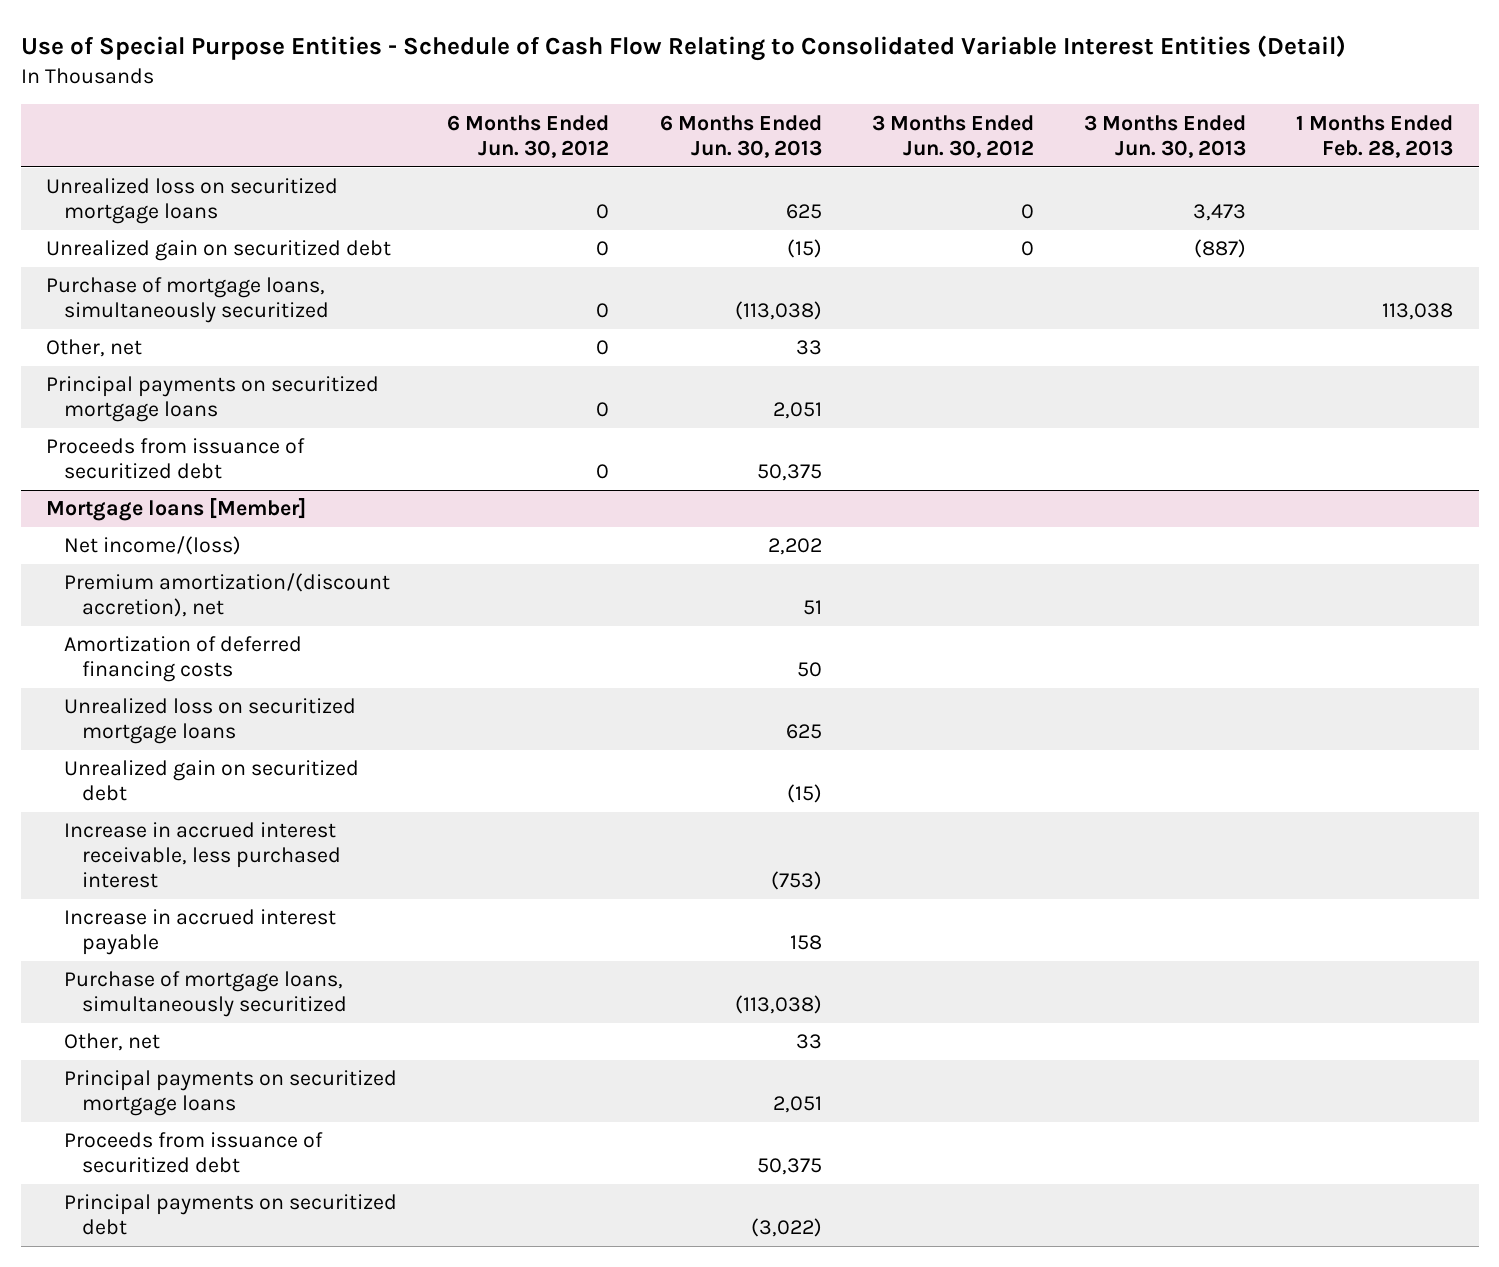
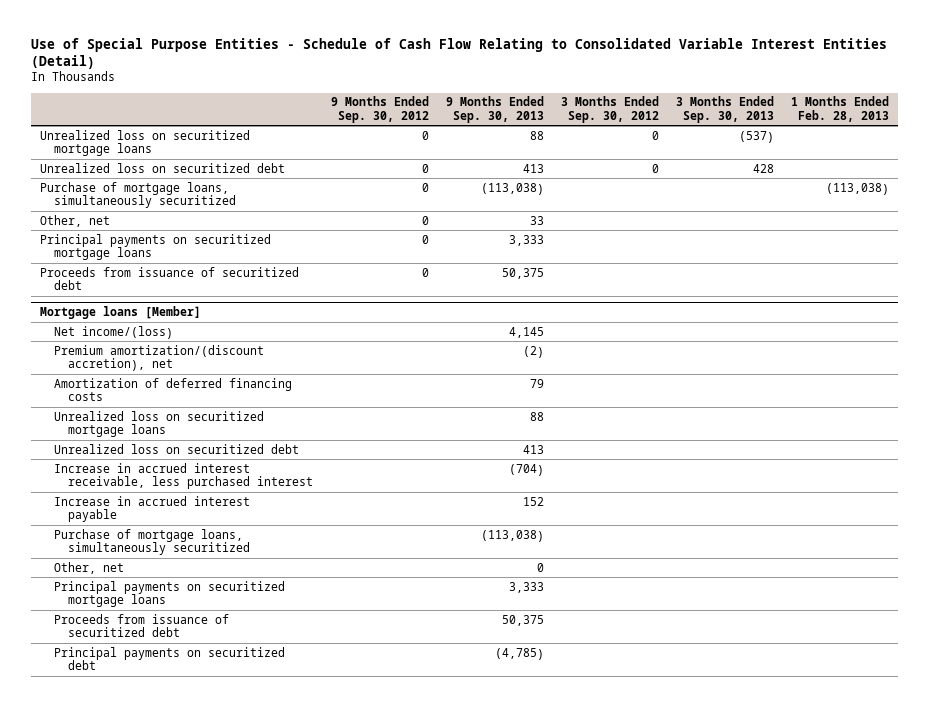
[447,114,610,158] 6 Months Ended Jun. 30, 2012 -> none
[659,114,822,158] 6 Months Ended Jun. 30, 2013 -> none
[871,114,1034,158] 3 Months Ended Jun. 30, 2012 -> none
[1084,114,1247,158] 3 Months Ended Jun. 30, 2013 -> none
none -> [330,96,429,124] 9 Months Ended Sep. 30, 2012
none -> [445,96,544,124] 9 Months Ended Sep. 30, 2013
none -> [560,96,659,124] 3 Months Ended Sep. 30, 2012
none -> [676,96,775,124] 3 Months Ended Sep. 30, 2013
[45,240,391,262] Unrealized gain on securitized debt -> [39,162,285,173] Unrealized loss on securitized debt
[1382,303,1454,321] 113,038 -> [826,182,890,195] (113,038)
[63,760,359,802] Unrealized gain on securitized debt -> [54,443,300,454] Unrealized loss on securitized debt

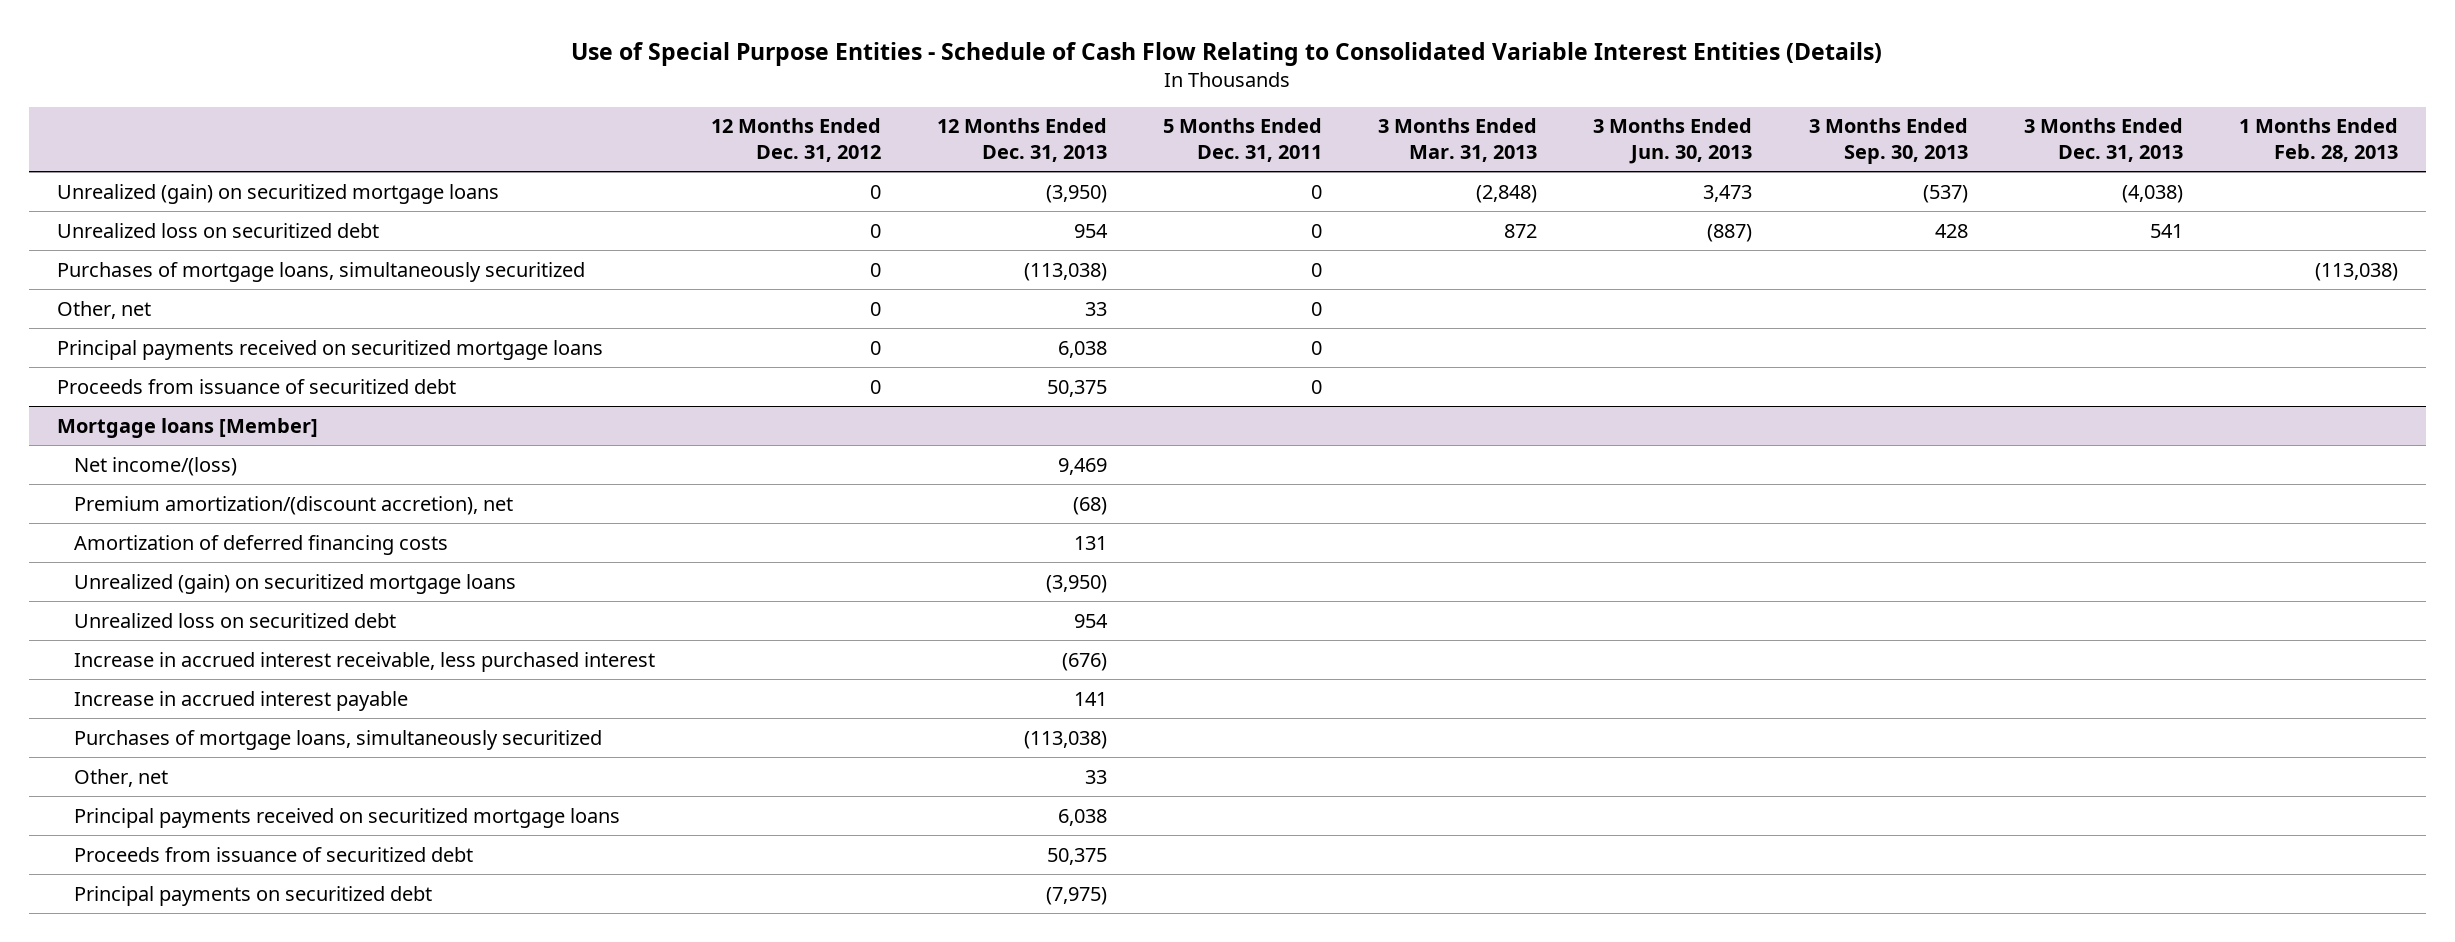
[31,37,888,70] Use of Special Purpose Entities - Schedule of Cash Flow Relating to Consolidated Variable Interest Entities (Detail) -> [571,41,1883,66] Use of Special Purpose Entities - Schedule of Cash Flow Relating to Consolidated Variable Interest Entities (Details)
[330,96,429,124] 9 Months Ended Sep. 30, 2012 -> none
[445,96,544,124] 9 Months Ended Sep. 30, 2013 -> none
[560,96,659,124] 3 Months Ended Sep. 30, 2012 -> none
none -> [710,118,881,162] 12 Months Ended Dec. 31, 2012
none -> [936,118,1107,162] 12 Months Ended Dec. 31, 2013
none -> [1163,118,1323,162] 5 Months Ended Dec. 31, 2011
none -> [1378,118,1538,162] 3 Months Ended Mar. 31, 2013
none -> [1593,118,1753,164] 3 Months Ended Jun. 30, 2013
none -> [2023,118,2183,162] 3 Months Ended Dec. 31, 2013
[39,129,250,157] Unrealized loss on securitized mortgage loans -> [56,183,499,204] Unrealized (gain) on securitized mortgage loans
[39,181,237,209] Purchase of mortgage loans, simultaneously securitized -> [56,261,585,282] Purchases of mortgage loans, simultaneously securitized
[39,233,271,261] Principal payments on securitized mortgage loans -> [56,339,603,360] Principal payments received on securitized mortgage loans
[54,410,265,438] Unrealized loss on securitized mortgage loans -> [73,573,516,594] Unrealized (gain) on securitized mortgage loans
[54,528,251,556] Purchase of mortgage loans, simultaneously securitized -> [73,729,602,750] Purchases of mortgage loans, simultaneously securitized
[54,580,286,608] Principal payments on securitized mortgage loans -> [73,807,620,828] Principal payments received on securitized mortgage loans

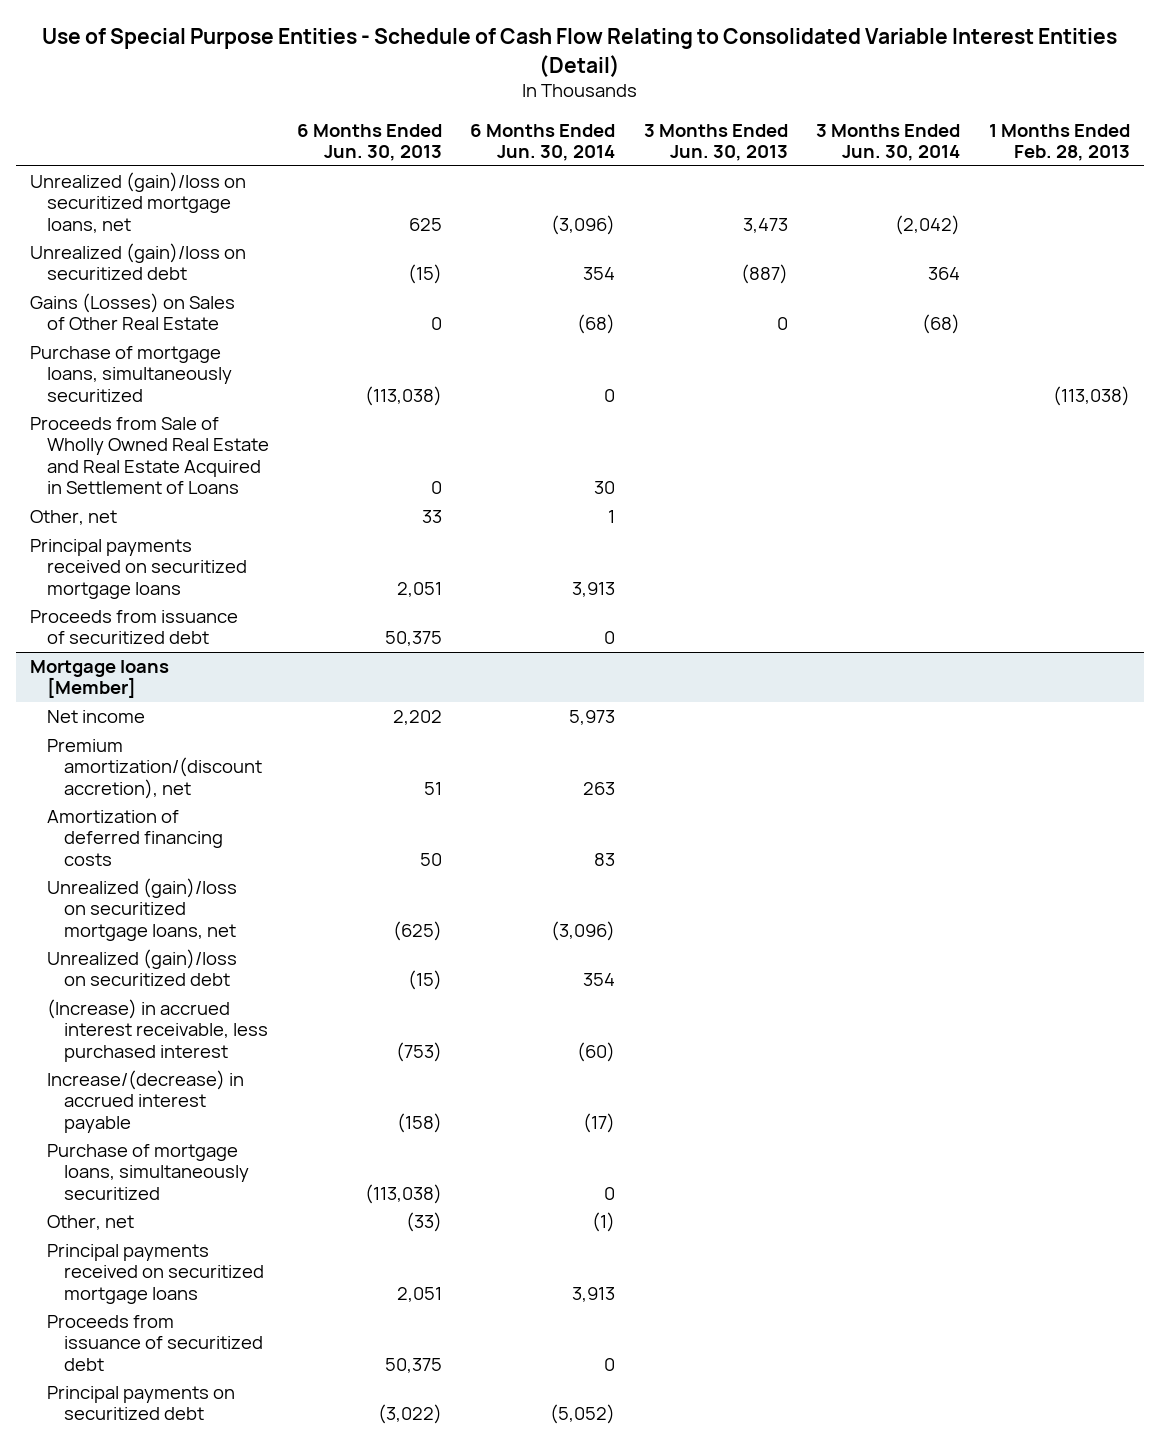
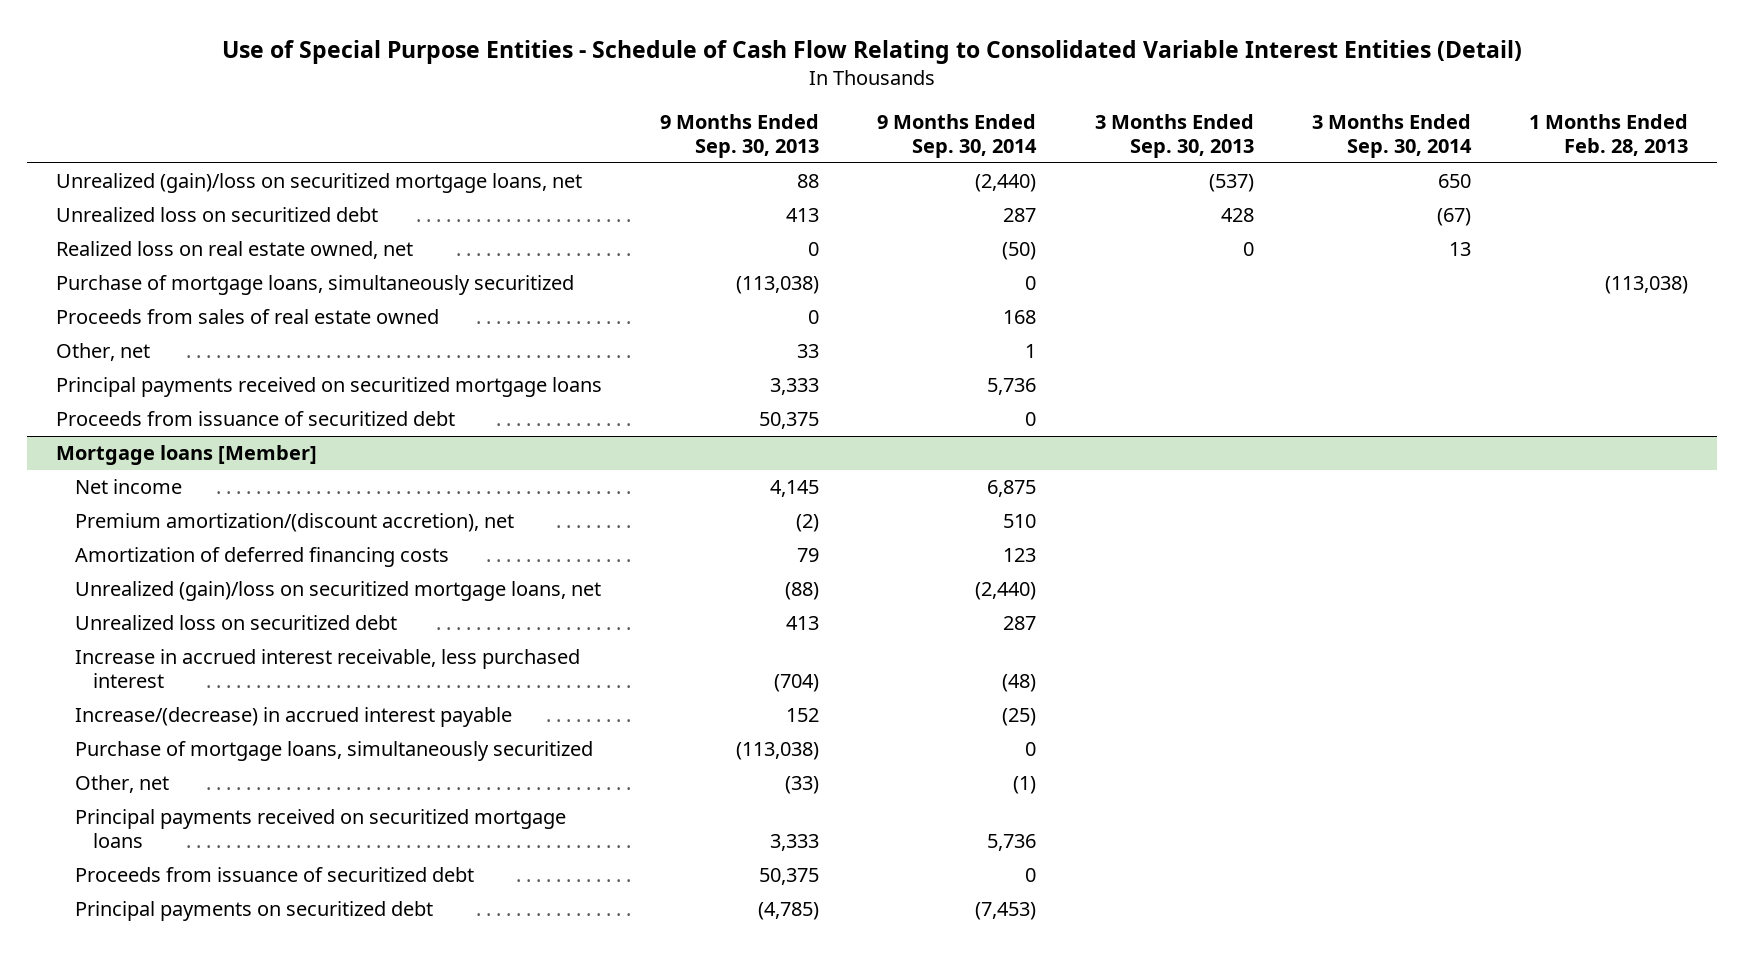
[297,123,443,162] 6 Months Ended Jun. 30, 2013 -> none
[470,123,616,162] 6 Months Ended Jun. 30, 2014 -> none
[643,123,788,162] 3 Months Ended Jun. 30, 2013 -> none
[816,123,961,162] 3 Months Ended Jun. 30, 2014 -> none
none -> [660,113,820,158] 9 Months Ended Sep. 30, 2013
none -> [877,113,1038,158] 9 Months Ended Sep. 30, 2014
none -> [1094,113,1254,158] 3 Months Ended Sep. 30, 2013
none -> [1311,113,1472,158] 3 Months Ended Sep. 30, 2014
[29,243,246,281] Unrealized (gain)/loss on securitized debt -> [56,207,379,223] Unrealized loss on securitized debt
[29,293,235,331] Gains (Losses) on Sales of Other Real Estate -> [56,241,414,260] Realized loss on real estate owned, net
[29,417,269,495] Proceeds from Sale of Wholly Owned Real Estate and Real Estate Acquired in Settlement of Loans -> [56,309,440,325] Proceeds from sales of real estate owned
[46,949,237,987] Unrealized (gain)/loss on securitized debt -> [74,615,397,631] Unrealized loss on securitized debt
[46,999,268,1062] (Increase) in accrued interest receivable, less purchased interest -> [74,649,580,689] Increase in accrued interest receivable, less purchased interest

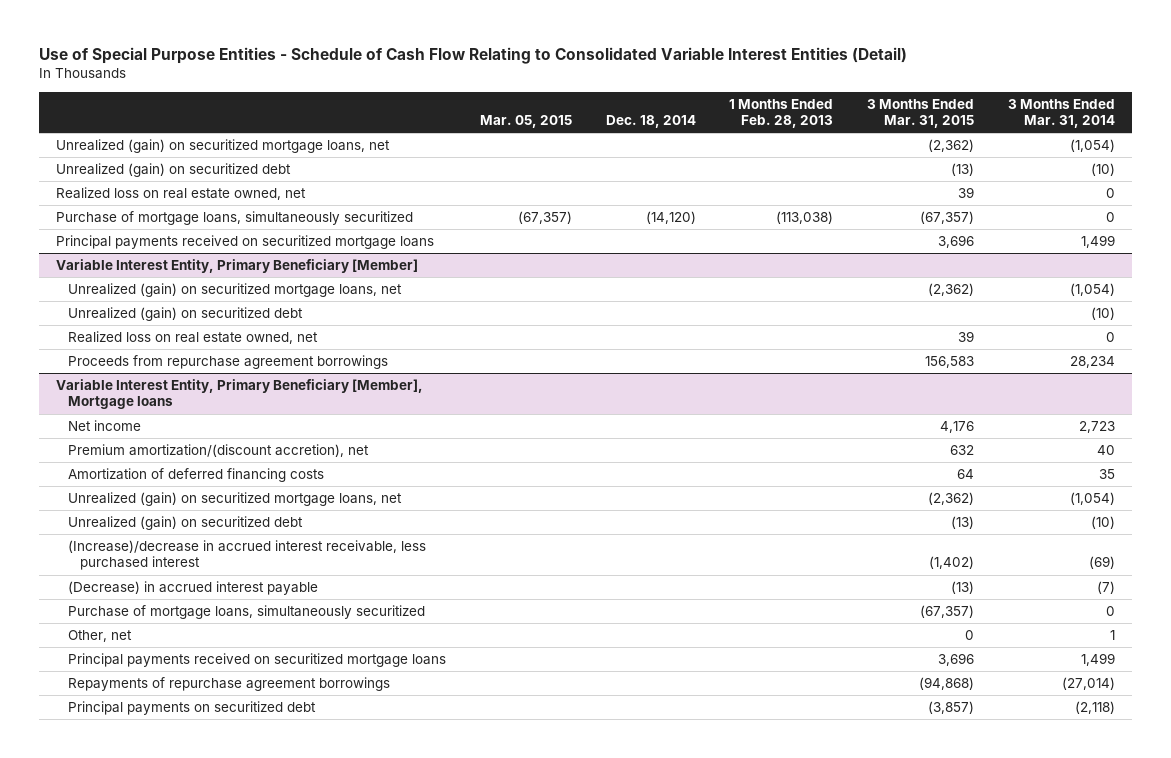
[660,113,820,158] 9 Months Ended Sep. 30, 2013 -> none
[877,113,1038,158] 9 Months Ended Sep. 30, 2014 -> none
[1094,113,1254,158] 3 Months Ended Sep. 30, 2013 -> none
[1311,113,1472,158] 3 Months Ended Sep. 30, 2014 -> none
none -> [479,114,572,128] Mar. 05, 2015
none -> [605,114,696,128] Dec. 18, 2014
none -> [867,98,975,128] 3 Months Ended Mar. 31, 2015
none -> [1008,98,1116,128] 3 Months Ended Mar. 31, 2014
[56,173,583,194] Unrealized (gain)/loss on securitized mortgage loans, net -> [55,138,390,153] Unrealized (gain) on securitized mortgage loans, net
[56,207,379,223] Unrealized loss on securitized debt -> [55,162,291,177] Unrealized (gain) on securitized debt
[56,309,440,325] Proceeds from sales of real estate owned -> none
[56,343,151,362] Other, net -> none
[56,411,456,427] Proceeds from issuance of securitized debt -> none
none -> [55,258,418,273] Variable Interest Entity, Primary Beneficiary [Member]
none -> [67,282,402,297] Unrealized (gain) on securitized mortgage loans, net
none -> [67,306,303,321] Unrealized (gain) on securitized debt
none -> [67,330,318,344] Realized loss on real estate owned, net
none -> [67,354,388,369] Proceeds from repurchase agreement borrowings
[56,445,318,466] Mortgage loans [Member] -> [55,378,423,410] Variable Interest Entity, Primary Beneficiary [Member], Mortgage loans
[74,581,601,602] Unrealized (gain)/loss on securitized mortgage loans, net -> [67,491,402,506] Unrealized (gain) on securitized mortgage loans, net
[74,615,397,631] Unrealized loss on securitized debt -> [67,515,303,530] Unrealized (gain) on securitized debt
[74,649,580,689] Increase in accrued interest receivable, less purchased interest -> [67,539,426,571] (Increase)/decrease in accrued interest receivable, less purchased interest
[74,707,512,728] Increase/(decrease) in accrued interest payable -> [67,580,318,595] (Decrease) in accrued interest payable
[74,867,474,883] Proceeds from issuance of securitized debt -> none
none -> [67,676,390,691] Repayments of repurchase agreement borrowings

